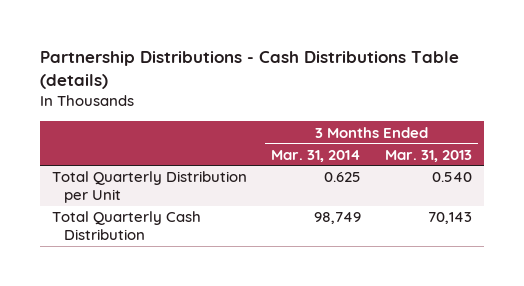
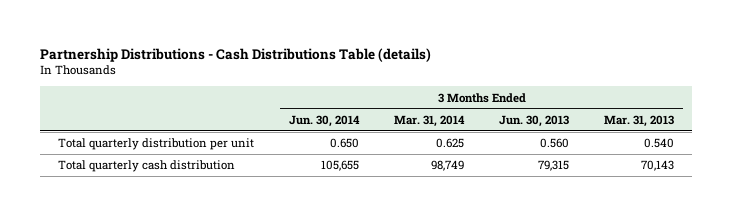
none -> [289,114,361,127] Jun. 30, 2014
none -> [499,114,570,127] Jun. 30, 2013
[51,171,247,204] Total Quarterly Distribution per Unit -> [57,138,254,151] Total quarterly distribution per unit
[51,211,201,241] Total Quarterly Cash Distribution -> [57,160,235,173] Total quarterly cash distribution

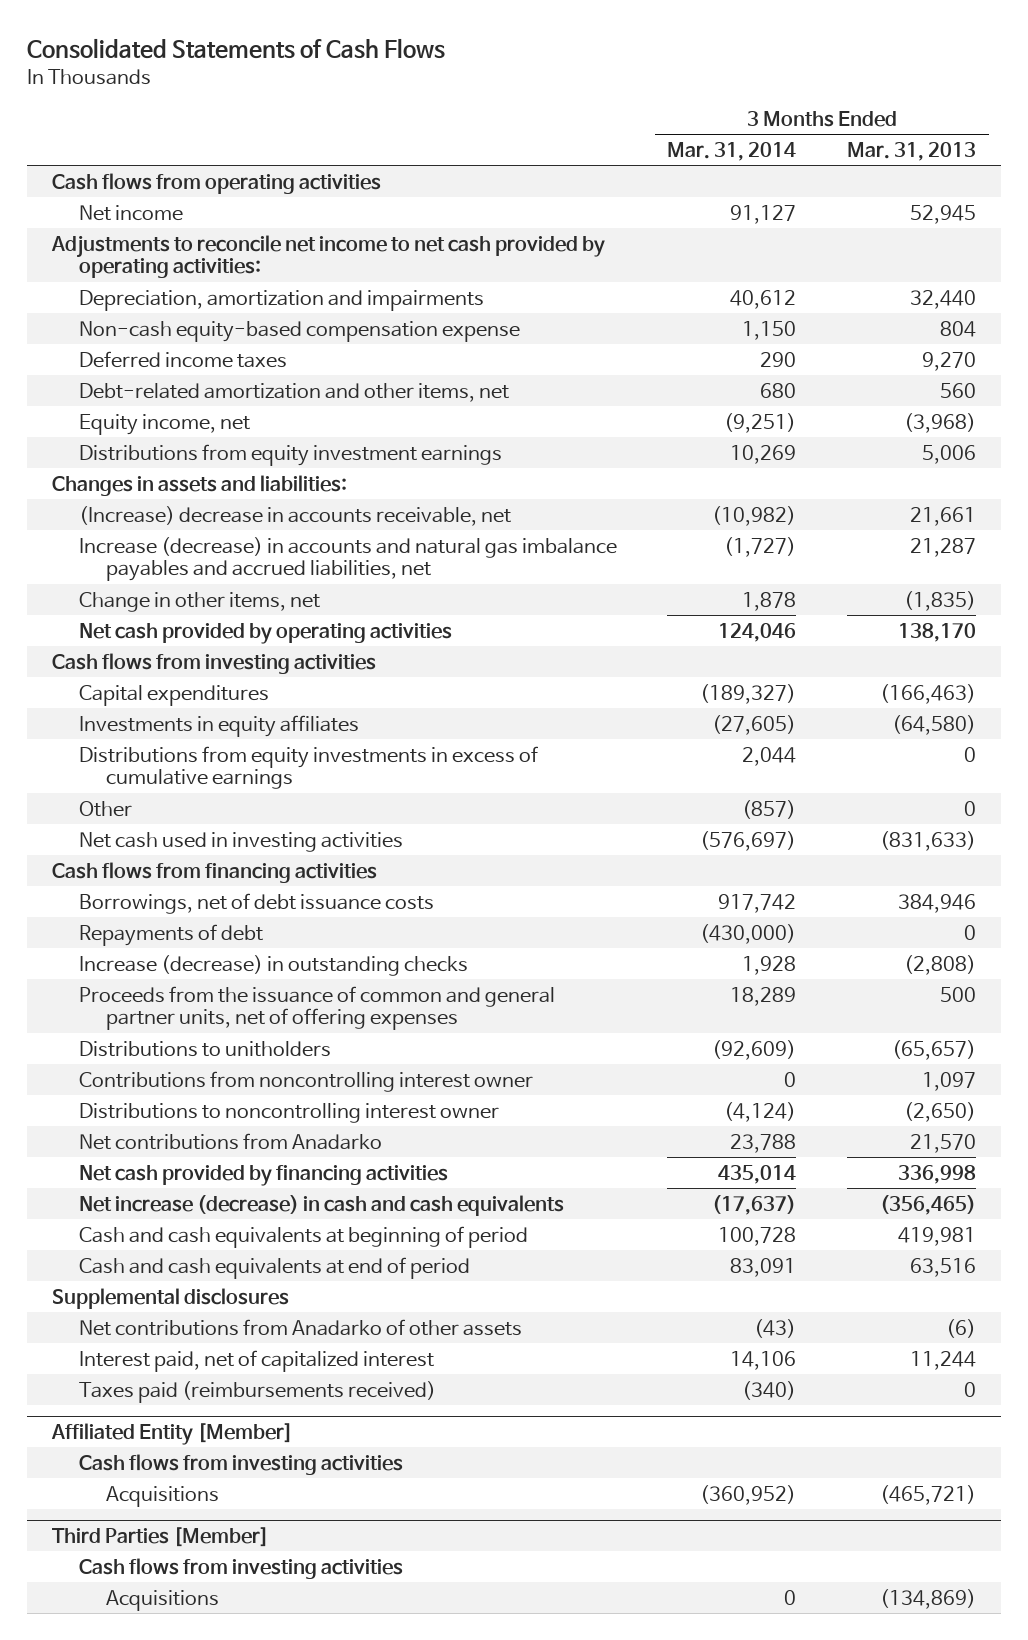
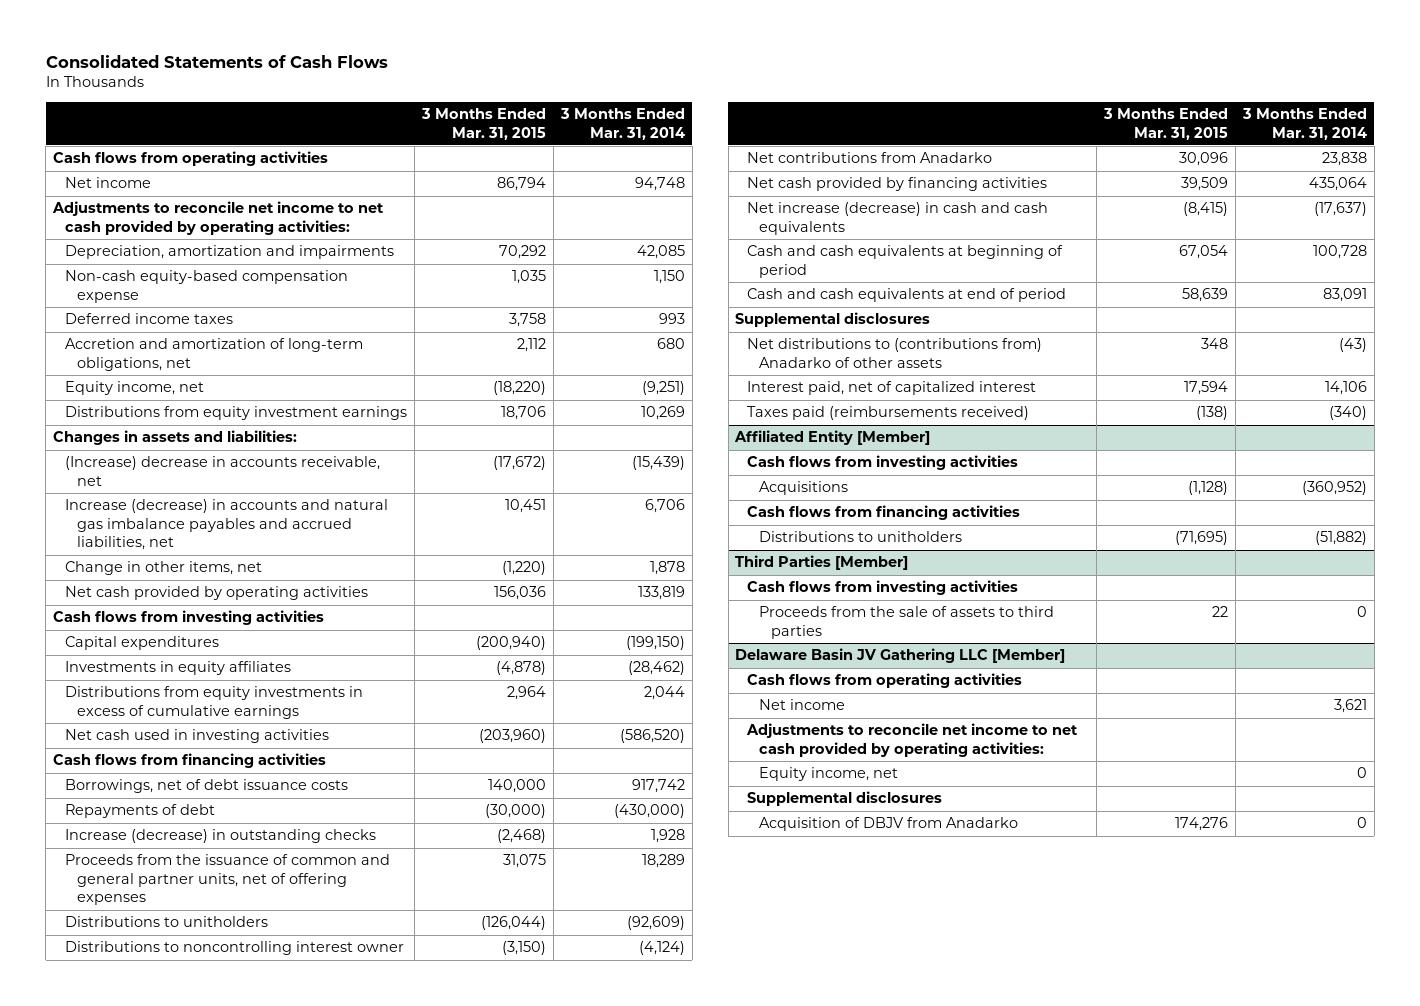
[846,141,976,161] Mar. 31, 2013 -> none
none -> [420,108,546,140] 3 Months Ended Mar. 31, 2015
[730,204,797,224] 91,127 -> [634,177,685,192] 94,748
[730,289,797,309] 40,612 -> [636,245,685,260] 42,085
[760,351,797,367] 290 -> [658,313,685,325] 993
[78,382,509,402] Debt-related amortization and other items, net -> [64,338,363,371] Accretion and amortization of long-term obligations, net
[712,505,797,526] (10,982) -> [631,456,685,471] (15,439)
[724,536,797,557] (1,727) -> [644,499,685,514] 6,706
[718,622,797,642] 124,046 -> [637,586,685,601] 133,819
[700,683,797,704] (189,327) -> [625,636,685,651] (199,150)
[712,714,797,735] (27,605) -> [627,661,685,676] (28,462)
[78,800,132,817] Other -> none
[700,830,797,851] (576,697) -> [619,729,685,744] (586,520)
[78,1070,533,1092] Contributions from noncontrolling interest owner -> none
[730,1133,797,1153] 23,788 -> [1321,152,1367,167] 23,838
[718,1164,797,1184] 435,014 -> [1308,177,1367,192] 435,064
[78,1318,522,1336] Net contributions from Anadarko of other assets -> [747,338,1043,368] Net distributions to (contributions from) Anadarko of other assets
none -> [747,505,1021,521] Cash flows from financing activities
none -> [758,531,962,543] Distributions to unitholders
[105,1589,219,1611] Acquisitions -> none
none -> [758,606,1054,639] Proceeds from the sale of assets to third parties
none -> [735,648,1066,664] Delaware Basin JV Gathering LLC [Member]
none -> [747,673,1023,689] Cash flows from operating activities
none -> [758,699,845,711] Net income
none -> [746,723,1079,757] Adjustments to reconcile net income to net cash provided by operating activities:
none -> [758,767,898,782] Equity income, net
none -> [747,791,943,807] Supplemental disclosures
none -> [758,817,1018,832] Acquisition of DBJV from Anadarko

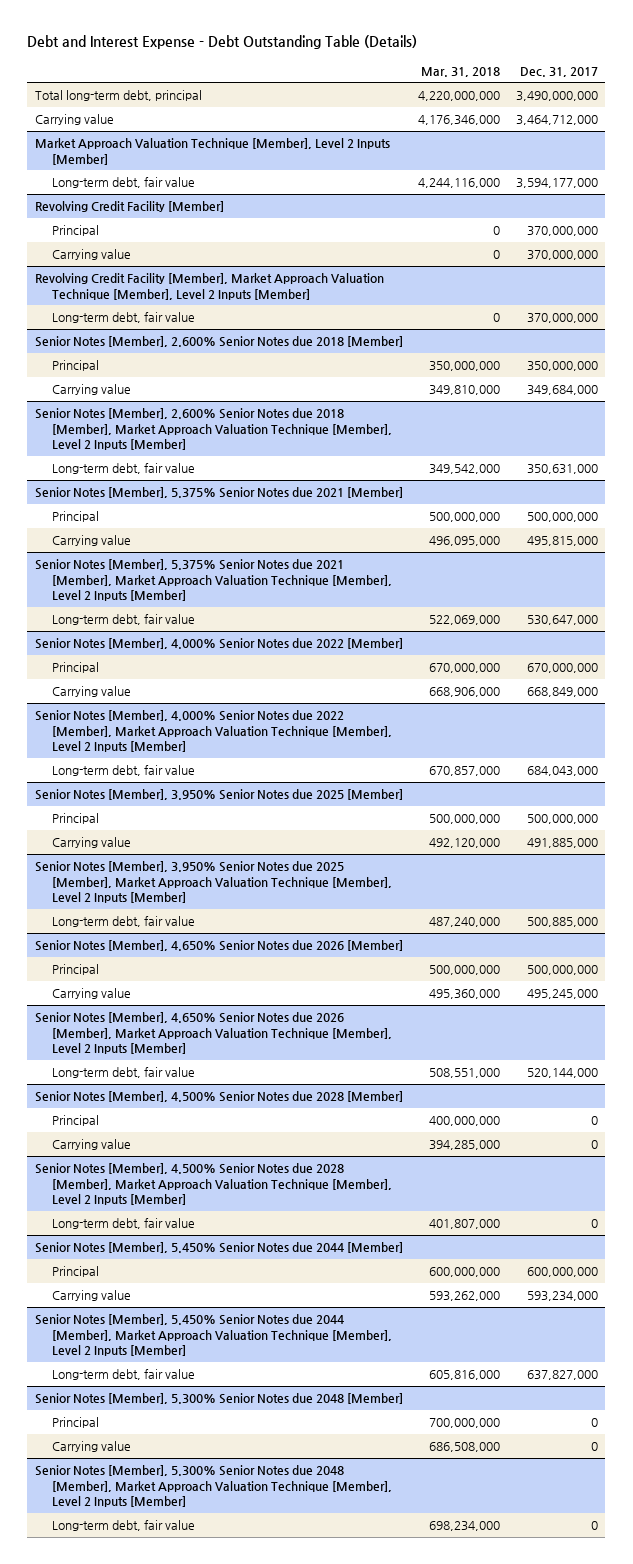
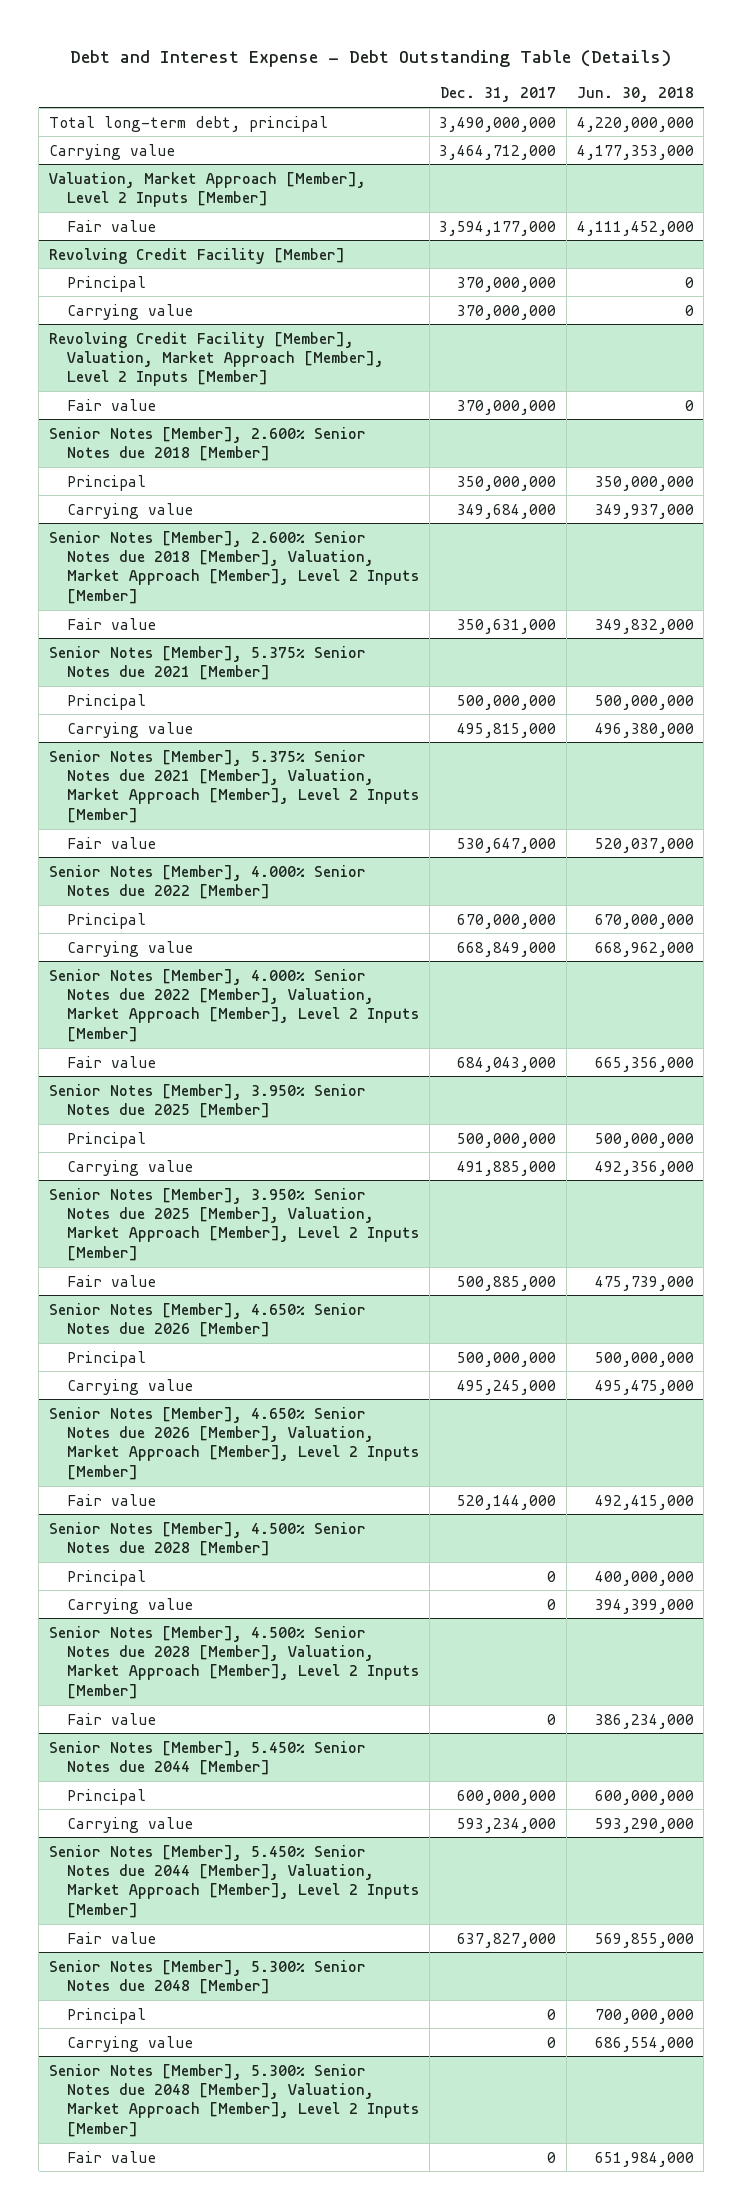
[421,66,501,77] Mar. 31, 2018 -> none
none -> [576,87,694,103] Jun. 30, 2018
[35,138,391,165] Market Approach Valuation Technique [Member], Level 2 Inputs [Member] -> [49,171,367,208] Valuation, Market Approach [Member], Level 2 Inputs [Member]
[52,177,196,189] Long-term debt, fair value -> [67,219,157,232] Fair value
[35,273,385,300] Revolving Credit Facility [Member], Market Approach Valuation Technique [Member], Level 2 Inputs [Member] -> [49,331,385,387] Revolving Credit Facility [Member], Valuation, Market Approach [Member], Level 2 Inputs [Member]
[52,312,196,324] Long-term debt, fair value -> [67,398,157,411] Fair value
[35,408,393,451] Senior Notes [Member], 2.600% Senior Notes due 2018 [Member], Market Approach Valuation Technique [Member], Level 2 Inputs [Member] -> [49,530,420,604] Senior Notes [Member], 2.600% Senior Notes due 2018 [Member], Valuation, Market Approach [Member], Level 2 Inputs [Member]
[52,463,196,475] Long-term debt, fair value -> [67,617,157,630] Fair value
[35,559,393,602] Senior Notes [Member], 5.375% Senior Notes due 2021 [Member], Market Approach Valuation Technique [Member], Level 2 Inputs [Member] -> [49,749,420,823] Senior Notes [Member], 5.375% Senior Notes due 2021 [Member], Valuation, Market Approach [Member], Level 2 Inputs [Member]
[52,614,196,626] Long-term debt, fair value -> [67,836,157,849] Fair value
[35,710,393,753] Senior Notes [Member], 4.000% Senior Notes due 2022 [Member], Market Approach Valuation Technique [Member], Level 2 Inputs [Member] -> [49,968,420,1042] Senior Notes [Member], 4.000% Senior Notes due 2022 [Member], Valuation, Market Approach [Member], Level 2 Inputs [Member]
[52,765,196,777] Long-term debt, fair value -> [67,1055,157,1068] Fair value
[35,861,393,904] Senior Notes [Member], 3.950% Senior Notes due 2025 [Member], Market Approach Valuation Technique [Member], Level 2 Inputs [Member] -> [49,1187,420,1261] Senior Notes [Member], 3.950% Senior Notes due 2025 [Member], Valuation, Market Approach [Member], Level 2 Inputs [Member]
[52,916,196,928] Long-term debt, fair value -> [67,1274,157,1287] Fair value
[35,1012,393,1055] Senior Notes [Member], 4.650% Senior Notes due 2026 [Member], Market Approach Valuation Technique [Member], Level 2 Inputs [Member] -> [49,1406,420,1480] Senior Notes [Member], 4.650% Senior Notes due 2026 [Member], Valuation, Market Approach [Member], Level 2 Inputs [Member]
[52,1067,196,1079] Long-term debt, fair value -> [67,1493,157,1506] Fair value
[35,1163,393,1206] Senior Notes [Member], 4.500% Senior Notes due 2028 [Member], Market Approach Valuation Technique [Member], Level 2 Inputs [Member] -> [49,1625,420,1699] Senior Notes [Member], 4.500% Senior Notes due 2028 [Member], Valuation, Market Approach [Member], Level 2 Inputs [Member]
[52,1218,196,1230] Long-term debt, fair value -> [67,1712,157,1725] Fair value
[35,1314,393,1357] Senior Notes [Member], 5.450% Senior Notes due 2044 [Member], Market Approach Valuation Technique [Member], Level 2 Inputs [Member] -> [49,1844,420,1918] Senior Notes [Member], 5.450% Senior Notes due 2044 [Member], Valuation, Market Approach [Member], Level 2 Inputs [Member]
[52,1369,196,1381] Long-term debt, fair value -> [67,1931,157,1944] Fair value
[35,1465,393,1508] Senior Notes [Member], 5.300% Senior Notes due 2048 [Member], Market Approach Valuation Technique [Member], Level 2 Inputs [Member] -> [49,2063,420,2137] Senior Notes [Member], 5.300% Senior Notes due 2048 [Member], Valuation, Market Approach [Member], Level 2 Inputs [Member]
[52,1520,196,1532] Long-term debt, fair value -> [67,2150,157,2163] Fair value

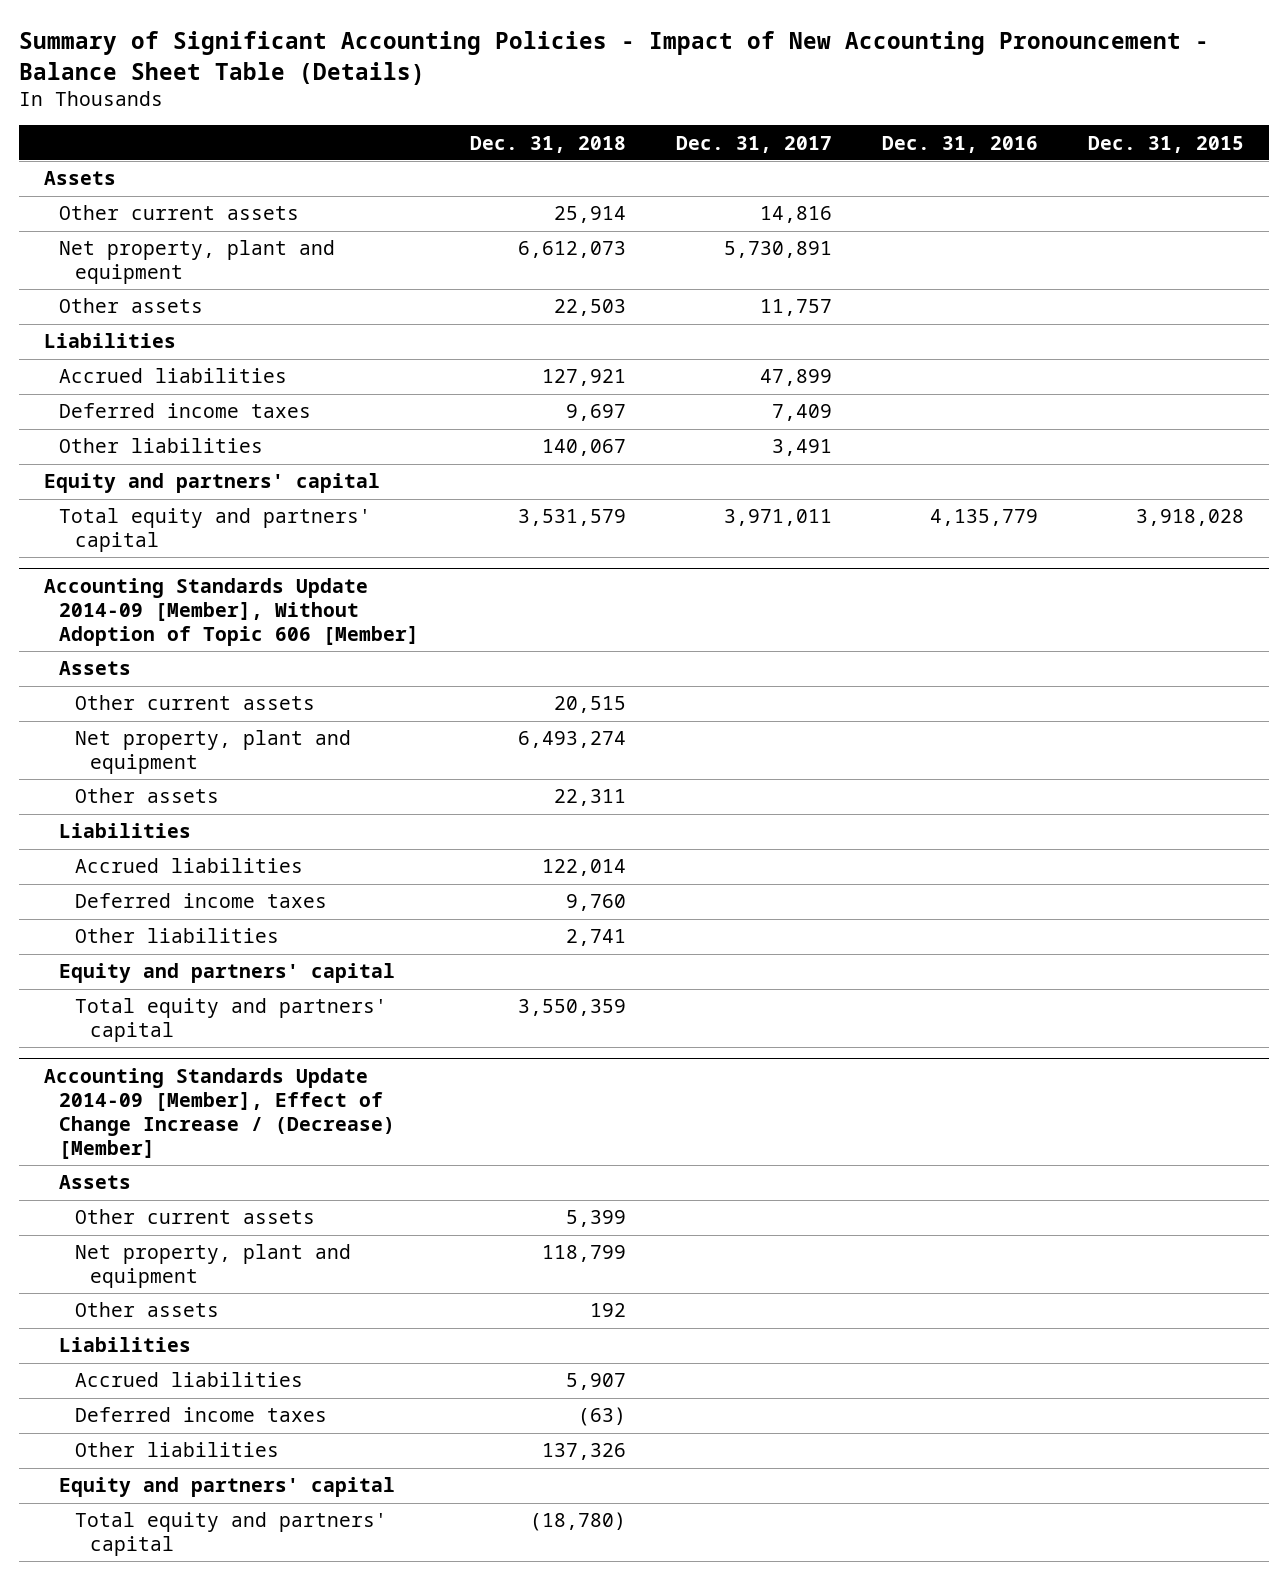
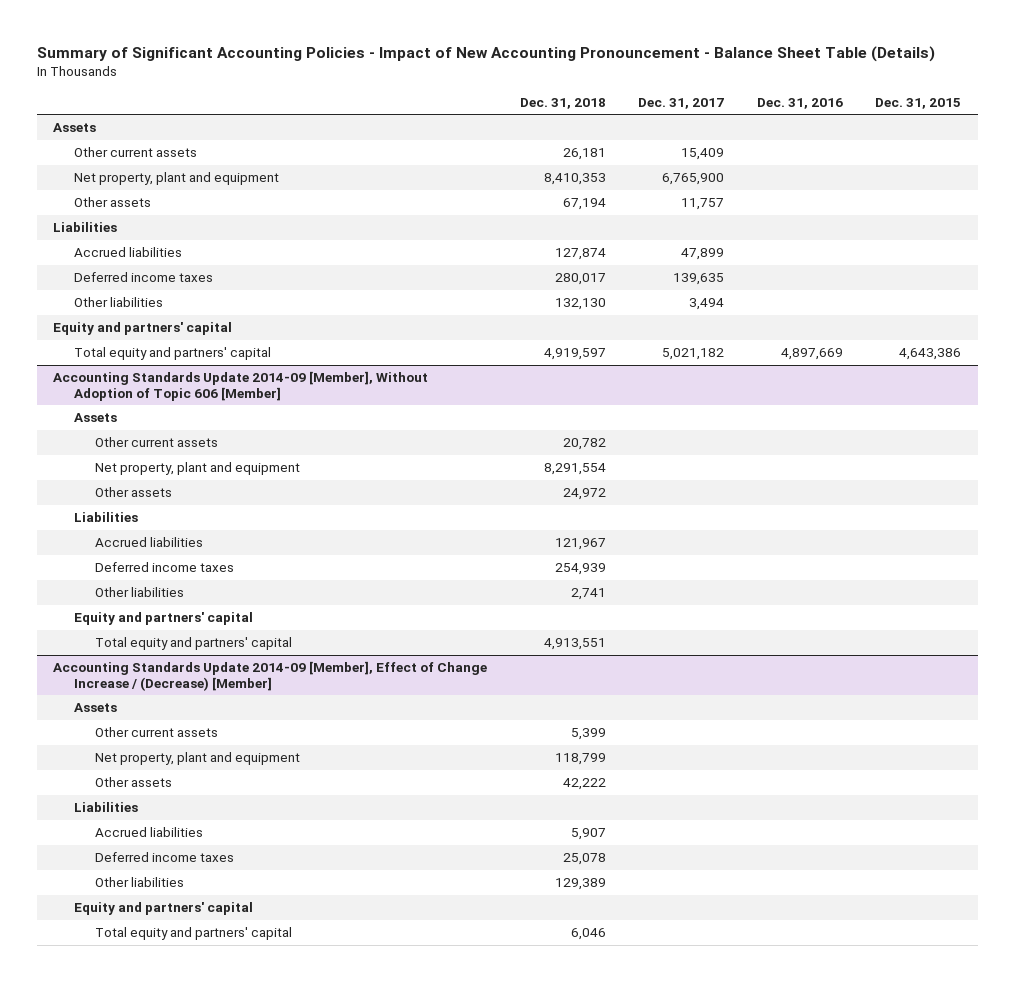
[553,206,626,224] 25,914 -> [562,148,606,161] 26,181
[759,206,832,224] 14,816 -> [681,148,725,161] 15,409
[517,241,626,259] 6,612,073 -> [543,173,606,186] 8,410,353
[723,241,832,259] 5,730,891 -> [662,173,725,186] 6,765,900
[553,299,626,317] 22,503 -> [562,198,606,211] 67,194
[541,369,626,387] 127,921 -> [554,248,606,261] 127,874
[565,404,626,422] 9,697 -> [554,273,606,286] 280,017
[771,404,832,422] 7,409 -> [673,273,725,286] 139,635
[541,439,626,457] 140,067 -> [554,298,606,311] 132,130
[771,439,832,457] 3,491 -> [689,298,725,311] 3,494
[517,509,626,527] 3,531,579 -> [543,348,606,361] 4,919,597
[723,509,832,527] 3,971,011 -> [662,348,725,361] 5,021,182
[929,509,1038,527] 4,135,779 -> [780,348,843,361] 4,897,669
[1135,509,1244,527] 3,918,028 -> [899,348,962,361] 4,643,386
[553,696,626,714] 20,515 -> [562,438,606,451] 20,782
[517,731,626,749] 6,493,274 -> [543,463,606,476] 8,291,554
[553,789,626,807] 22,311 -> [562,488,606,501] 24,972
[541,859,626,877] 122,014 -> [554,538,606,551] 121,967
[565,894,626,912] 9,760 -> [554,563,606,576] 254,939
[517,999,626,1017] 3,550,359 -> [543,638,606,651] 4,913,551
[589,1303,626,1318] 192 -> [562,778,606,791] 42,222
[577,1407,626,1427] (63) -> [562,853,606,866] 25,078
[541,1443,626,1461] 137,326 -> [554,878,606,891] 129,389
[529,1512,626,1532] (18,780) -> [570,928,606,941] 6,046

